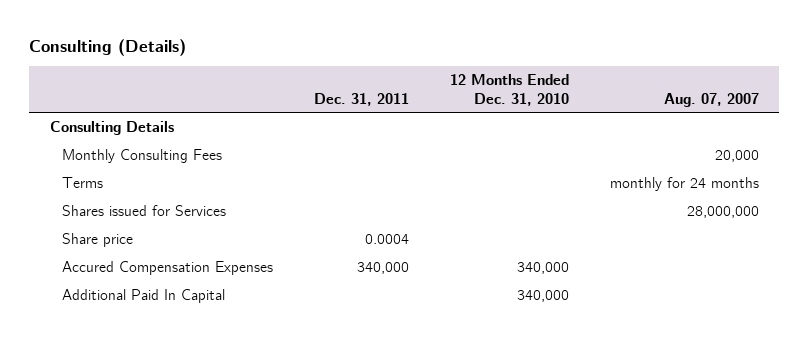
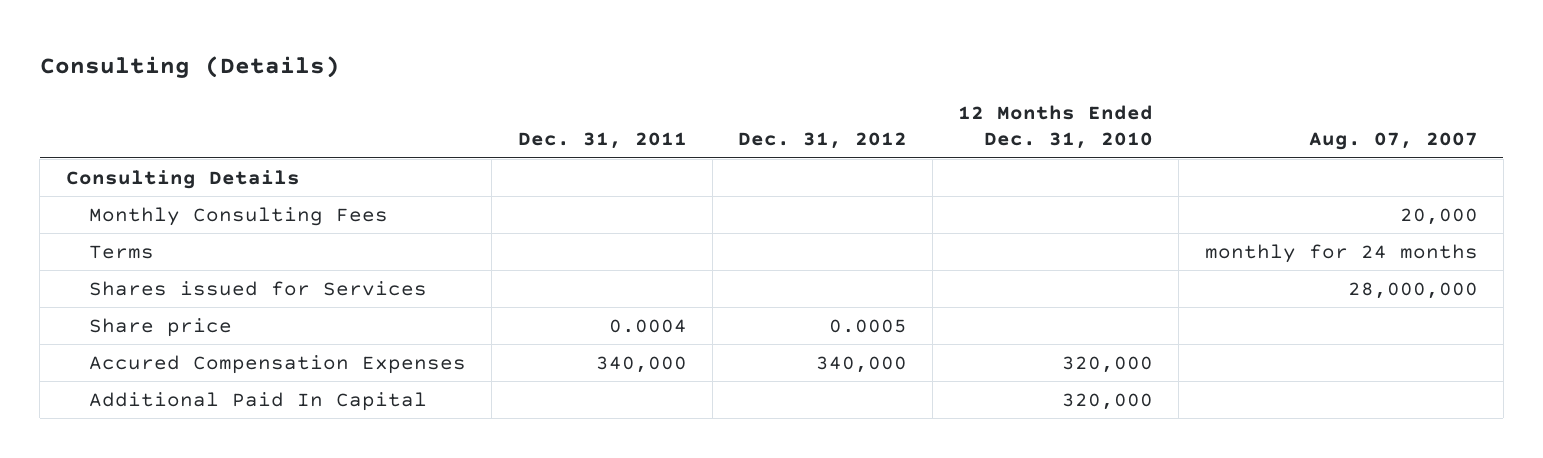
none -> [737,132,907,150] Dec. 31, 2012
[516,261,569,274] 340,000 -> [1062,355,1154,373] 320,000
[516,289,569,302] 340,000 -> [1062,392,1154,410] 320,000

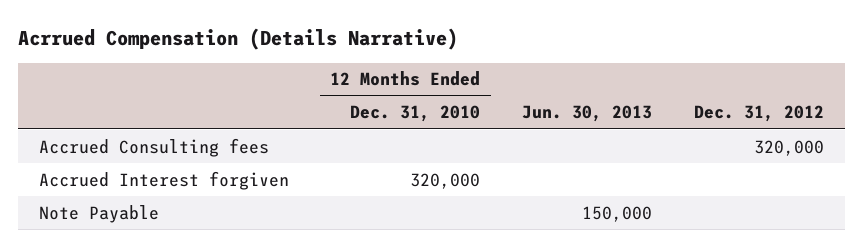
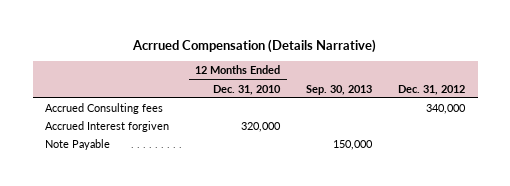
[522,105,653,123] Jun. 30, 2013 -> none
none -> [306,84,373,95] Sep. 30, 2013
[753,139,824,156] 320,000 -> [425,104,466,115] 340,000

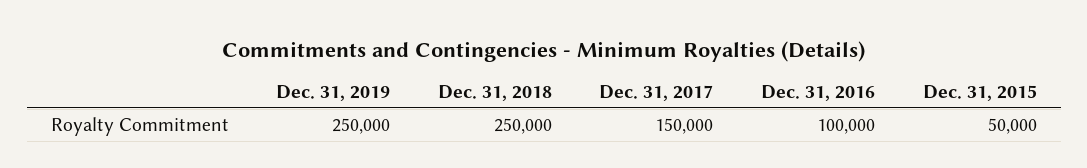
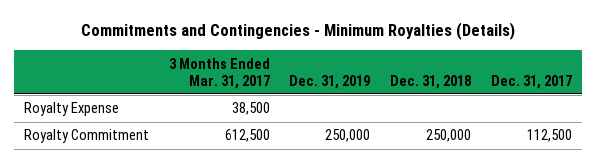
[761,85,876,102] Dec. 31, 2016 -> none
[922,85,1037,102] Dec. 31, 2015 -> none
none -> [168,57,270,89] 3 Months Ended Mar. 31, 2017
none -> [23,102,119,117] Royalty Expense
[655,118,714,135] 150,000 -> [527,129,573,143] 112,500

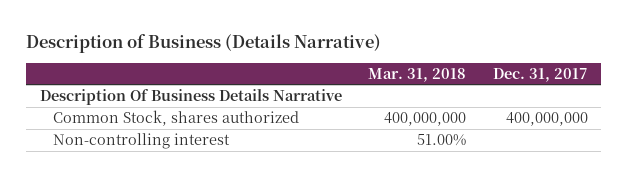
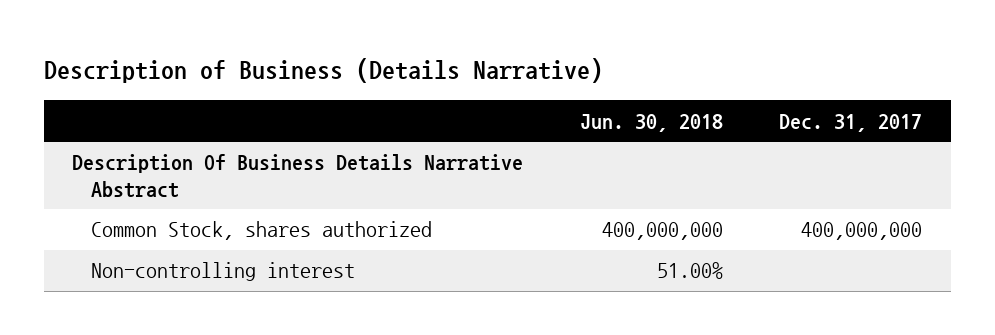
[368,67,467,82] Mar. 31, 2018 -> none
none -> [579,113,723,132] Jun. 30, 2018
[39,89,342,106] Description Of Business Details Narrative -> [72,154,524,198] Description Of Business Details Narrative Abstract

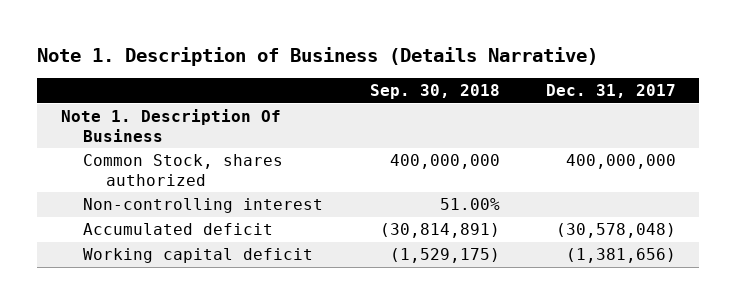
[44,58,604,84] Description of Business (Details Narrative) -> [37,47,599,67] Note 1. Description of Business (Details Narrative)
[579,113,723,132] Jun. 30, 2018 -> none
none -> [369,84,500,100] Sep. 30, 2018
[72,154,524,198] Description Of Business Details Narrative Abstract -> none
none -> [60,109,281,142] Note 1. Description Of Business
none -> [83,223,274,236] Accumulated deficit
none -> [83,248,314,264] Working capital deficit

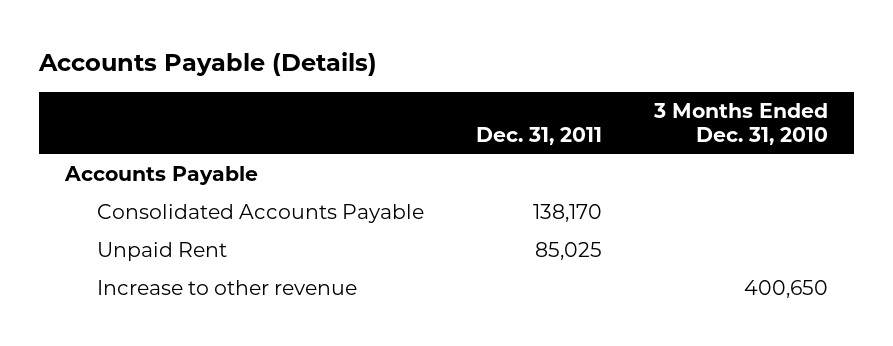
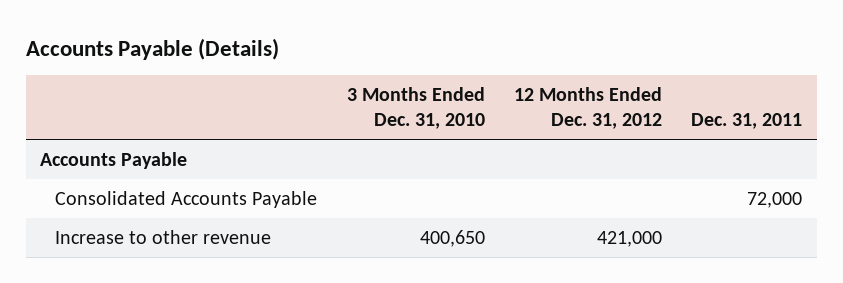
none -> [513,87,662,129] 12 Months Ended Dec. 31, 2012
[96,242,227,262] Unpaid Rent -> none
[532,204,602,223] 138,170 -> [747,191,803,208] 72,000

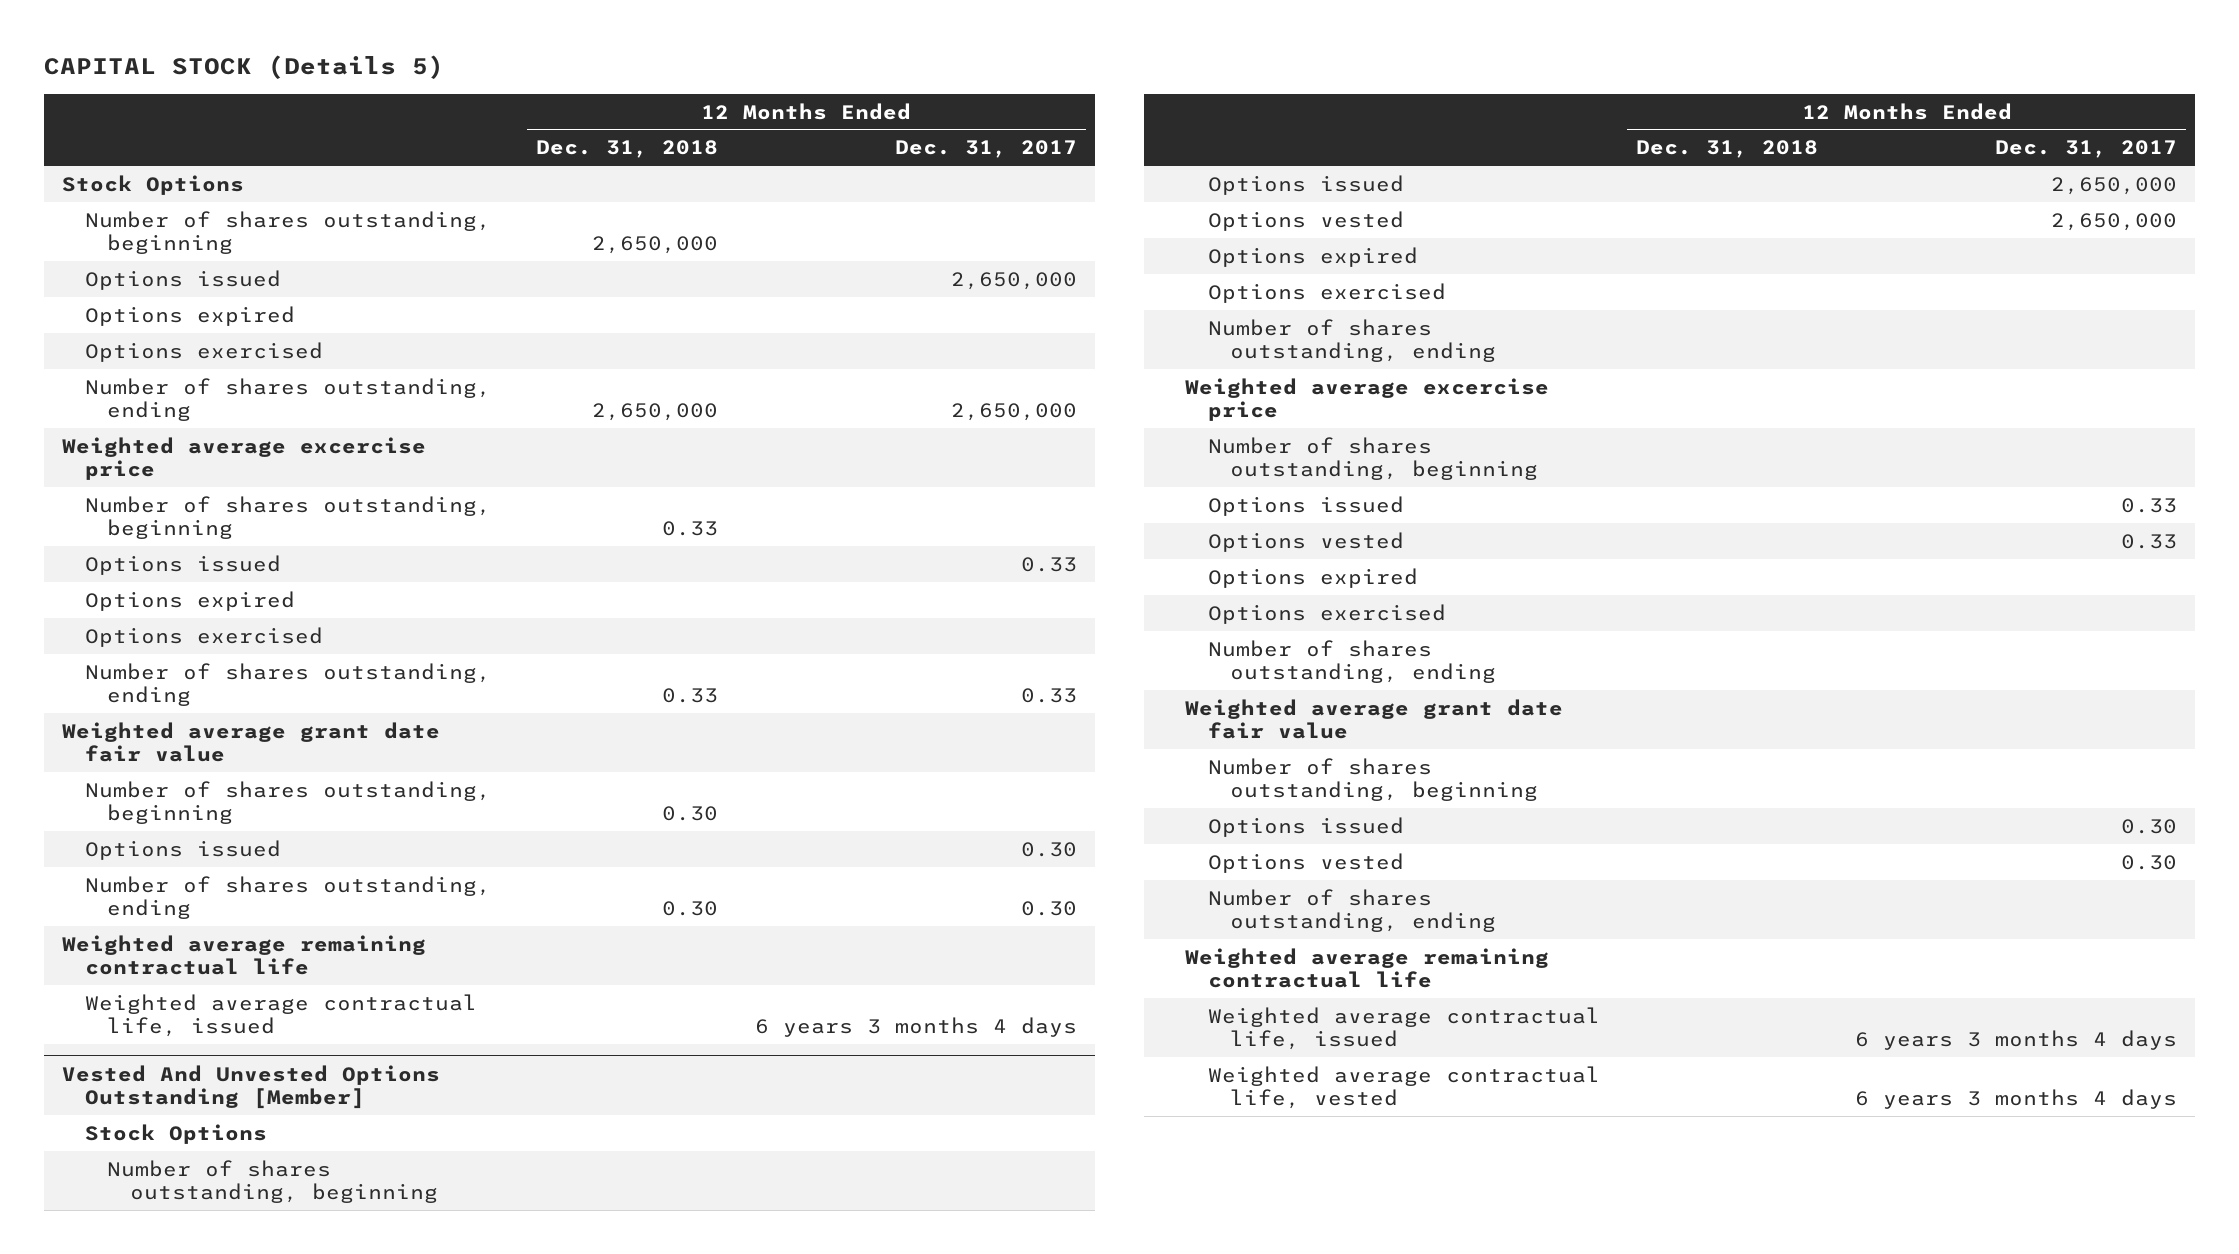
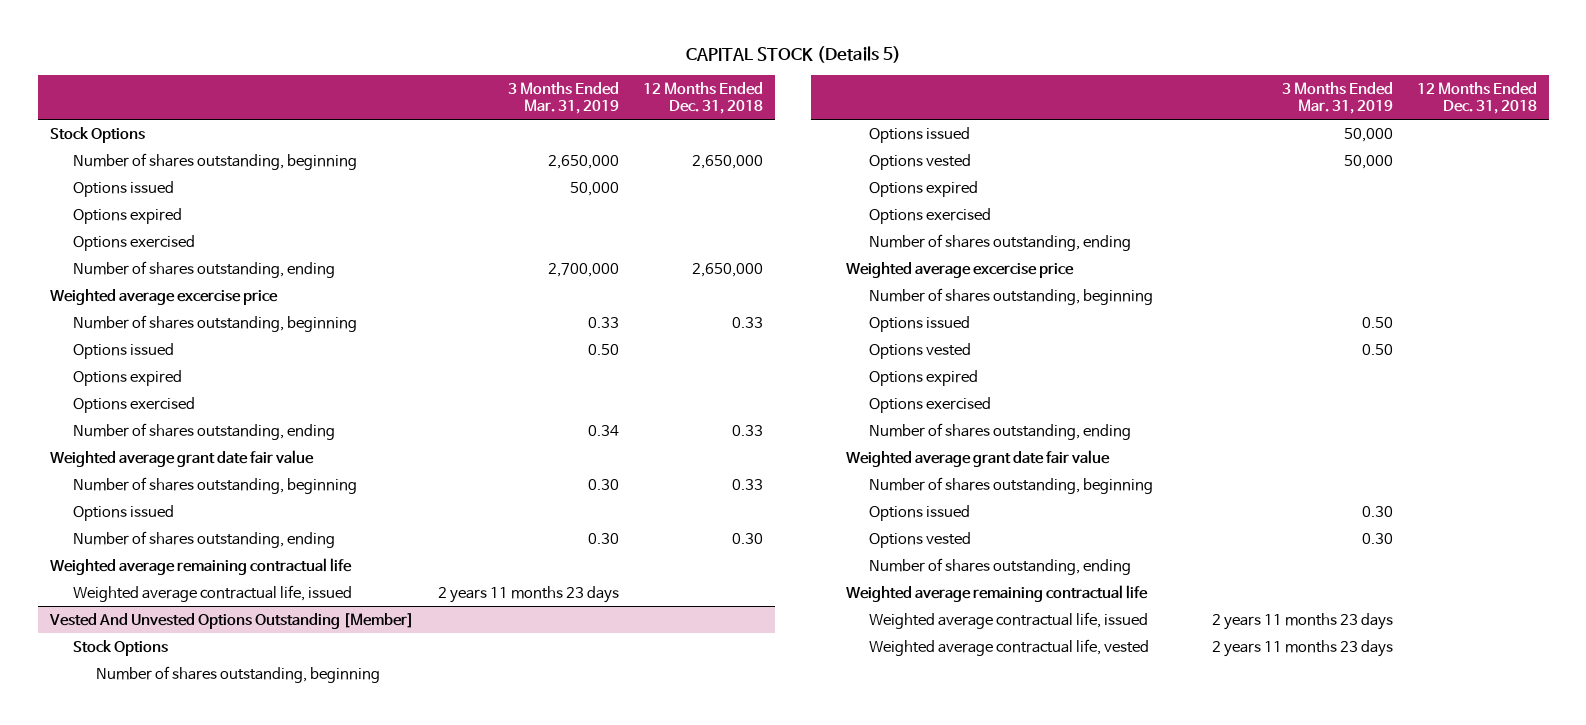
[894,140,1077,159] Dec. 31, 2017 -> none
none -> [507,81,619,115] 3 Months Ended Mar. 31, 2019
[661,806,718,822] 0.30 -> [731,478,763,490] 0.33

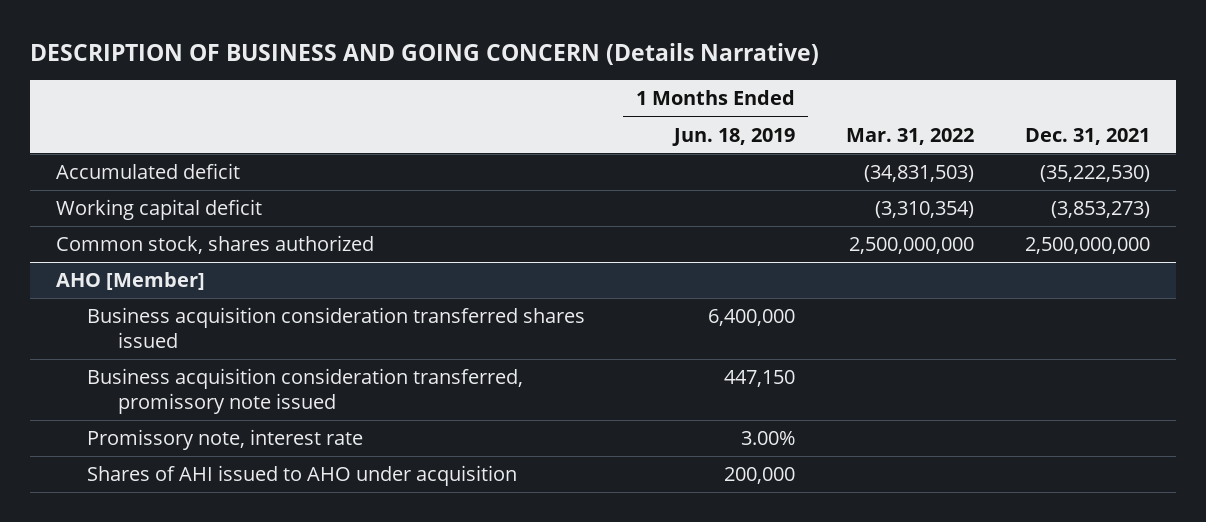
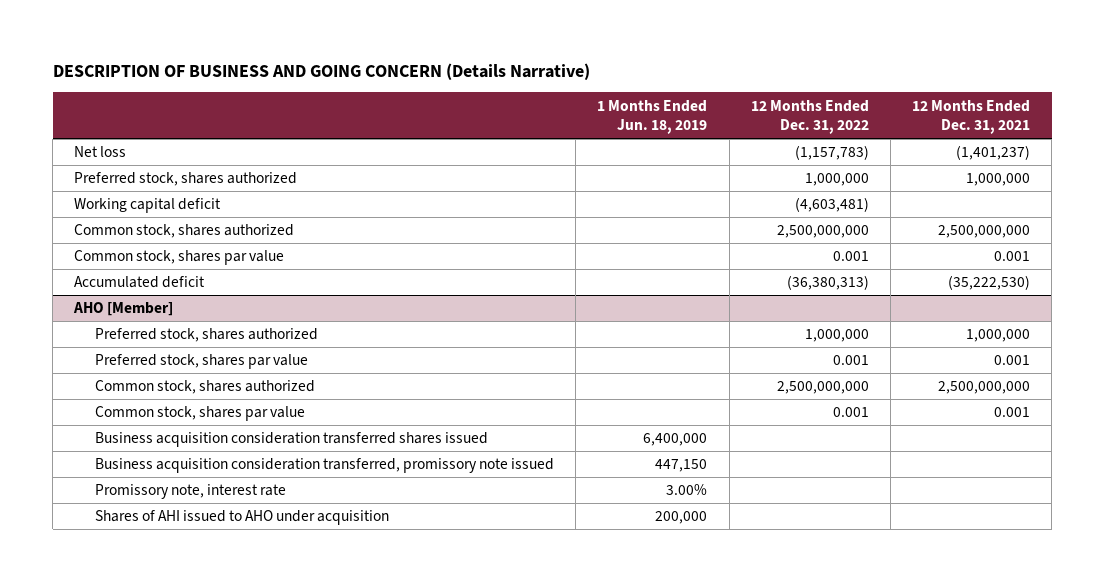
[846,127,975,145] Mar. 31, 2022 -> none
[1025,127,1151,145] Dec. 31, 2021 -> none
none -> [750,99,869,135] 12 Months Ended Dec. 31, 2022
none -> [912,99,1031,135] 12 Months Ended Dec. 31, 2021
none -> [74,146,127,158] Net loss
none -> [74,172,298,187] Preferred stock, shares authorized
none -> [74,250,285,266] Common stock, shares par value
[55,163,240,180] Accumulated deficit -> [74,276,206,289] Accumulated deficit
none -> [95,328,319,343] Preferred stock, shares authorized
none -> [95,354,309,370] Preferred stock, shares par value
none -> [95,380,316,395] Common stock, shares authorized
none -> [95,406,306,422] Common stock, shares par value

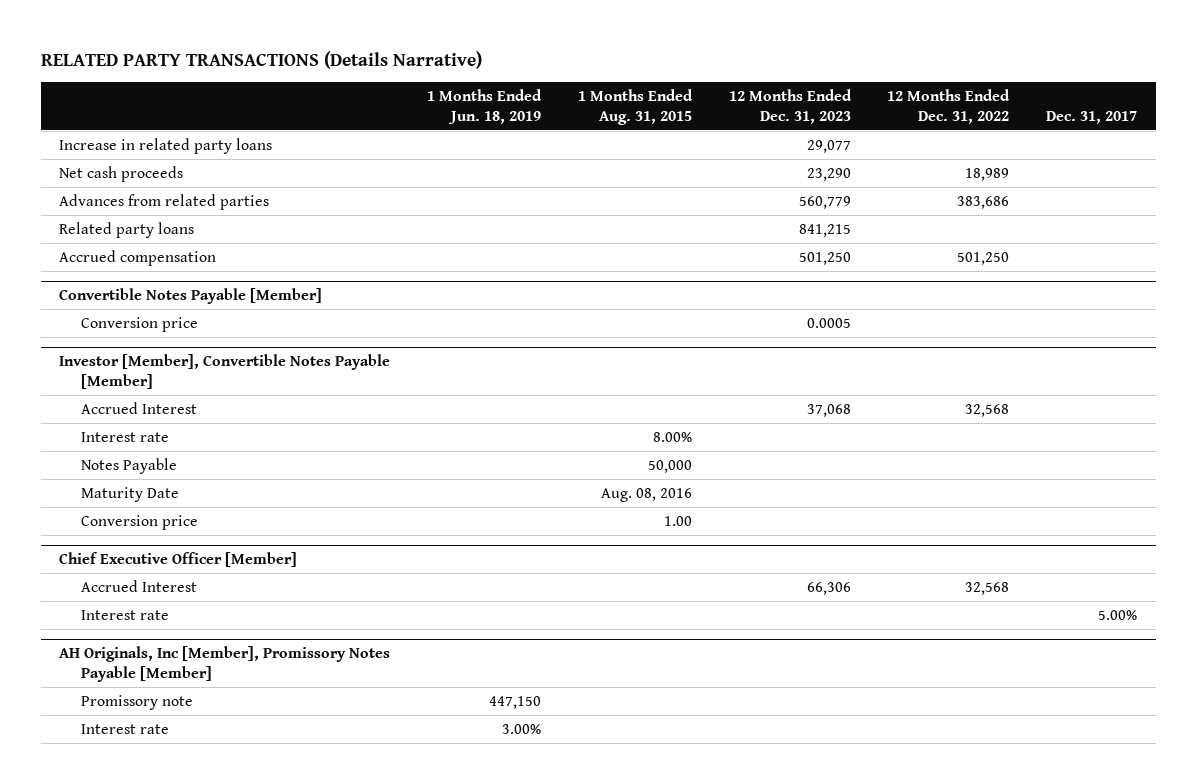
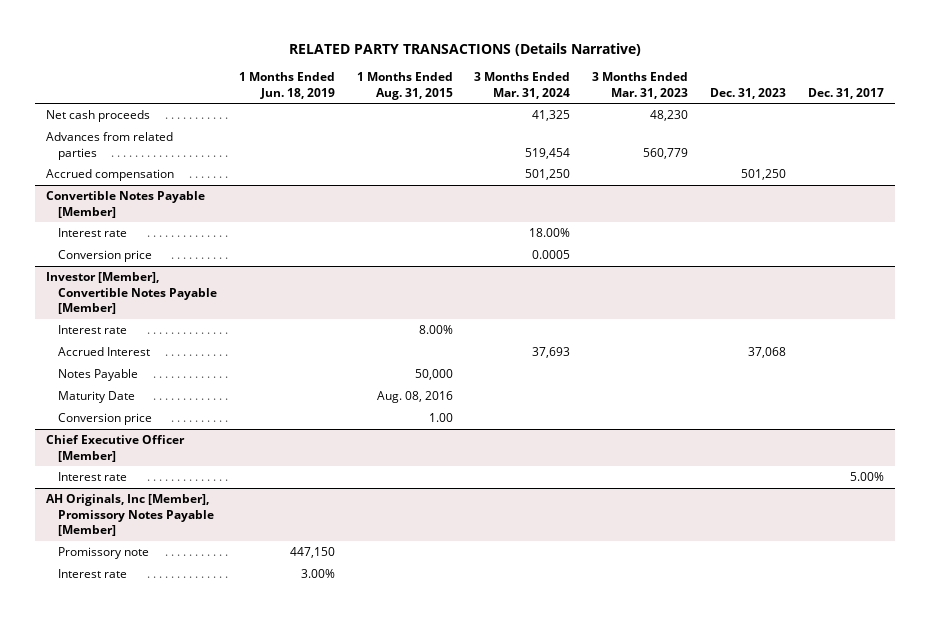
[728,88,852,124] 12 Months Ended Dec. 31, 2023 -> none
[887,88,1011,124] 12 Months Ended Dec. 31, 2022 -> none
none -> [474,72,571,99] 3 Months Ended Mar. 31, 2024
none -> [592,72,689,99] 3 Months Ended Mar. 31, 2023
none -> [710,87,787,99] Dec. 31, 2023
[59,137,273,154] Increase in related party loans -> none
[59,221,195,238] Related party loans -> none
none -> [57,228,127,238] Interest rate
[81,401,198,414] Accrued Interest -> [57,347,150,357] Accrued Interest
[81,579,198,592] Accrued Interest -> none

